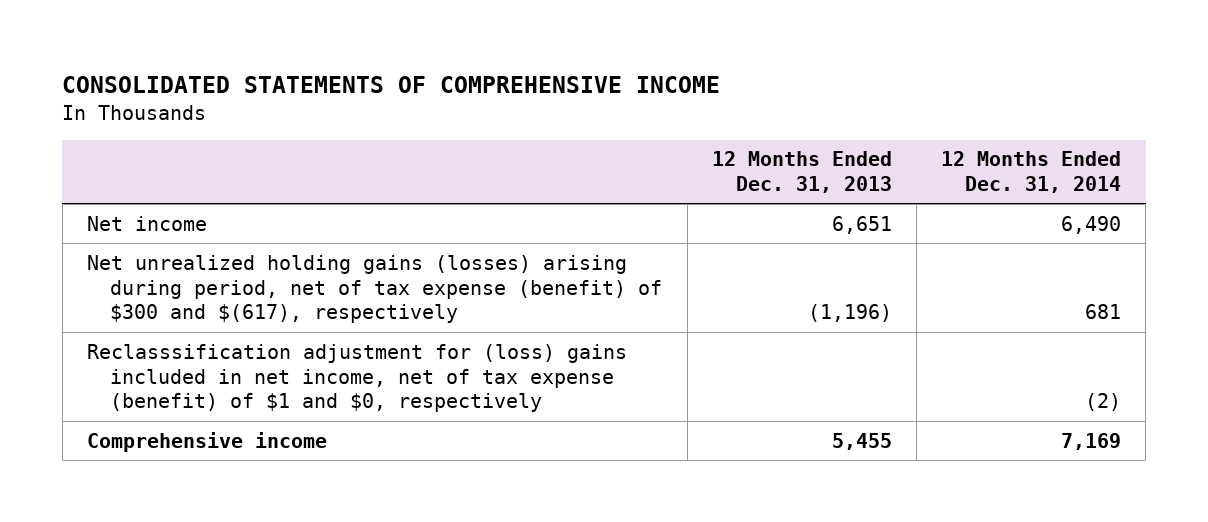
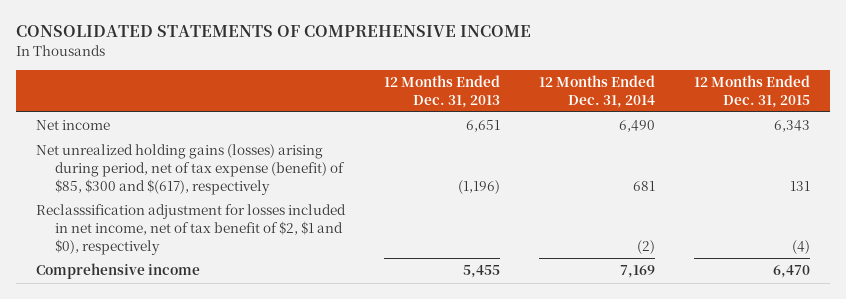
none -> [694,74,811,108] 12 Months Ended Dec. 31, 2015
[86,254,663,324] Net unrealized holding gains (losses) arising during period, net of tax expense (benefit) of $300 and $(617), respectively -> [35,144,346,195] Net unrealized holding gains (losses) arising during period, net of tax expense (benefit) of $85, $300 and $(617), respectively
[86,343,627,413] Reclasssification adjustment for (loss) gains included in net income, net of tax expense (benefit) of $1 and $0, respectively -> [35,204,346,255] Reclasssification adjustment for losses included in net income, net of tax benefit of $2, $1 and $0), respectively

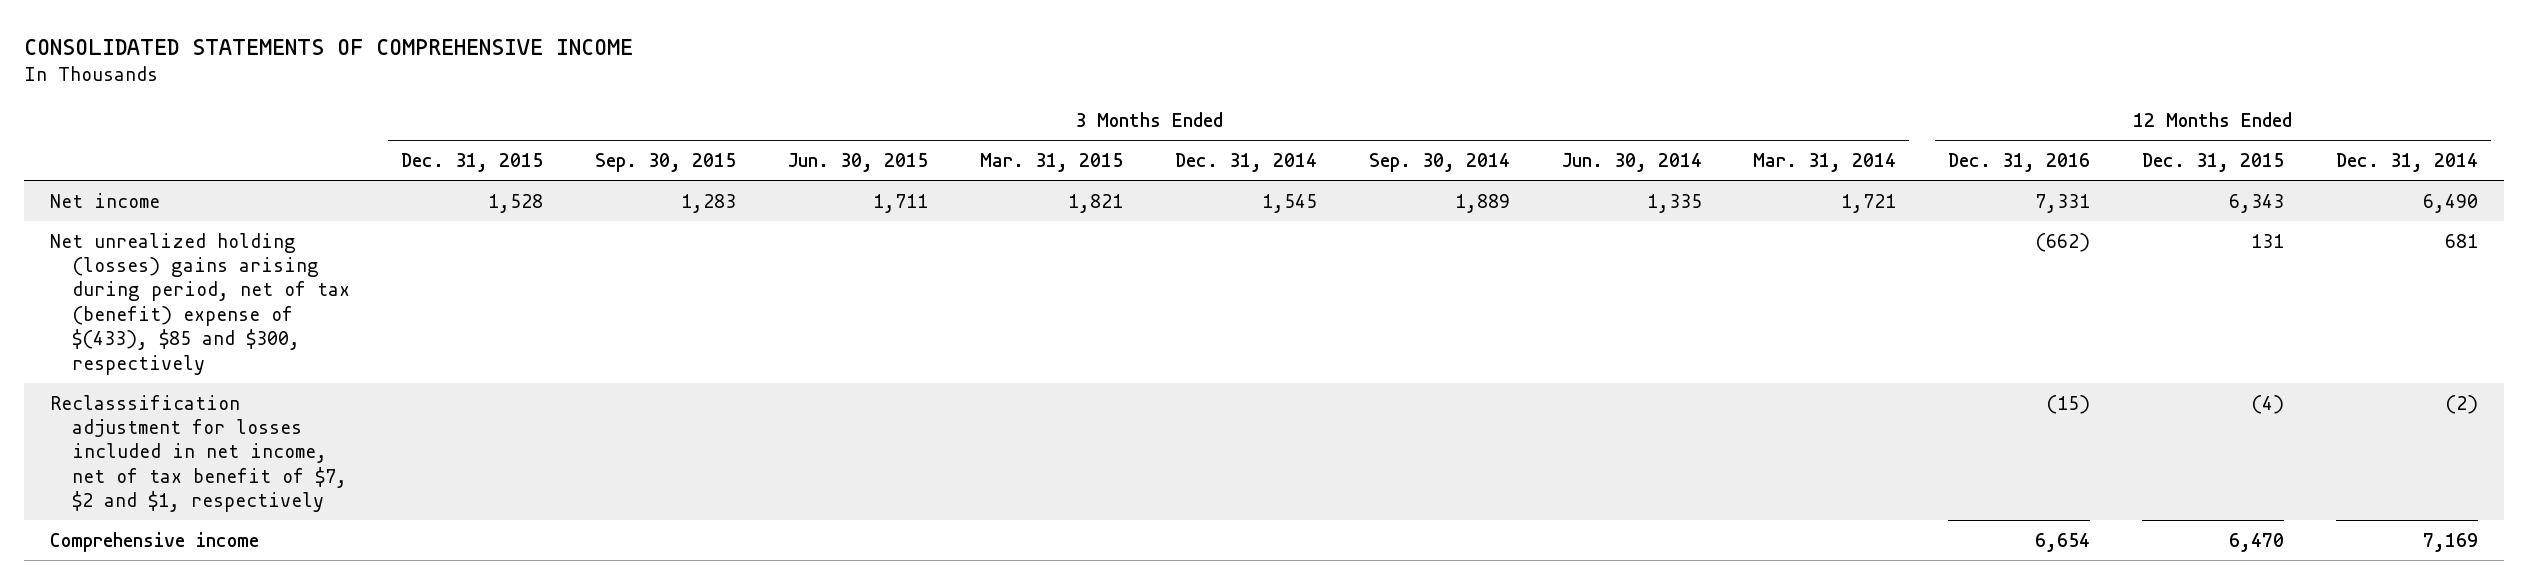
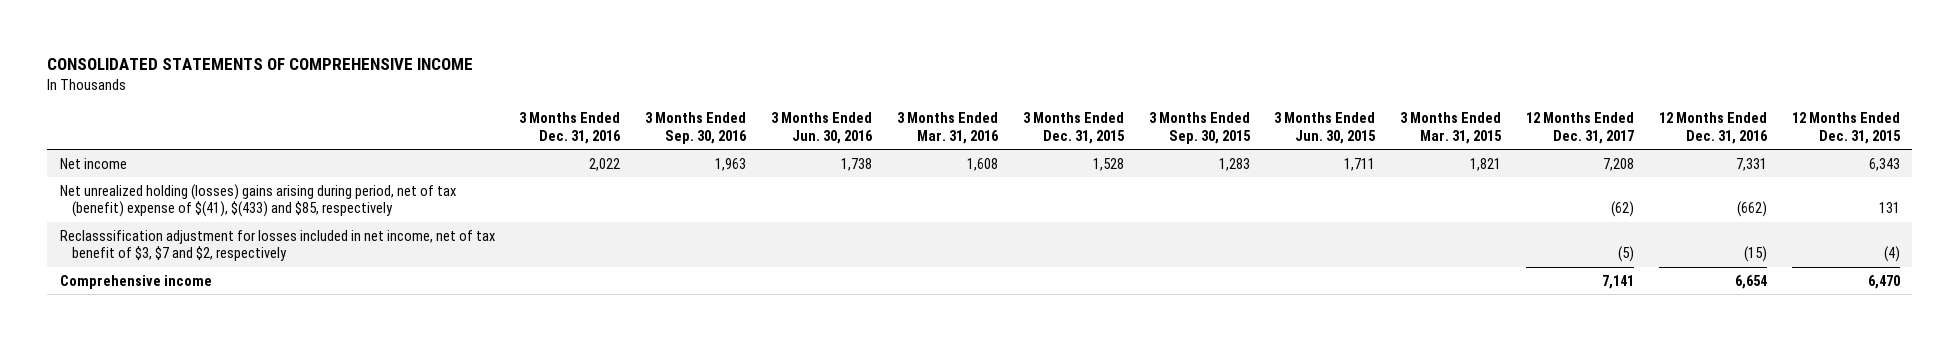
[1174,153,1317,173] Dec. 31, 2014 -> none
[1368,153,1510,173] Sep. 30, 2014 -> none
[1561,153,1702,173] Jun. 30, 2014 -> none
[1753,153,1897,173] Mar. 31, 2014 -> none
[2335,153,2478,173] Dec. 31, 2014 -> none
none -> [519,112,622,144] 3 Months Ended Dec. 31, 2016
none -> [645,112,748,144] 3 Months Ended Sep. 30, 2016
none -> [771,112,874,144] 3 Months Ended Jun. 30, 2016
none -> [896,112,999,144] 3 Months Ended Mar. 31, 2016
none -> [1526,112,1635,144] 12 Months Ended Dec. 31, 2017
[49,232,350,375] Net unrealized holding (losses) gains arising during period, net of tax (benefit) expense of $(433), $85 and $300, respectively -> [59,183,456,218] Net unrealized holding (losses) gains arising during period, net of tax (benefit) expense of $(41), $(433) and $85, respectively
[49,394,347,513] Reclasssification adjustment for losses included in net income, net of tax benefit of $7, $2 and $1, respectively -> [59,229,495,262] Reclasssification adjustment for losses included in net income, net of tax benefit of $3, $7 and $2, respectively

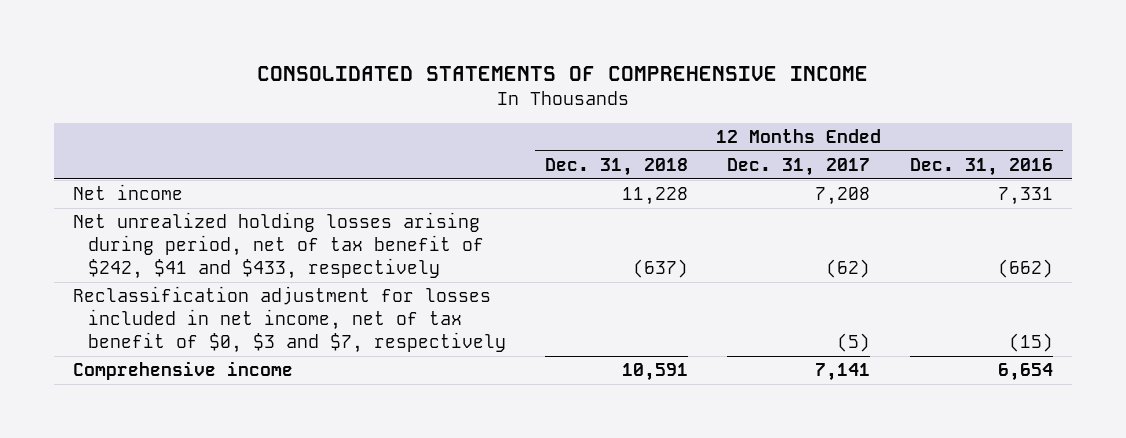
[519,112,622,144] 3 Months Ended Dec. 31, 2016 -> none
[645,112,748,144] 3 Months Ended Sep. 30, 2016 -> none
[771,112,874,144] 3 Months Ended Jun. 30, 2016 -> none
[896,112,999,144] 3 Months Ended Mar. 31, 2016 -> none
[1022,112,1125,144] 3 Months Ended Dec. 31, 2015 -> none
[1148,112,1251,144] 3 Months Ended Sep. 30, 2015 -> none
[1274,112,1377,144] 3 Months Ended Jun. 30, 2015 -> none
[1400,112,1503,144] 3 Months Ended Mar. 31, 2015 -> none
[1791,112,1901,144] 12 Months Ended Dec. 31, 2015 -> none
none -> [545,158,689,177] Dec. 31, 2018
[59,183,456,218] Net unrealized holding (losses) gains arising during period, net of tax (benefit) expense of $(41), $(433) and $85, respectively -> [73,212,484,280] Net unrealized holding losses arising during period, net of tax benefit of $242, $41 and $433, respectively
[59,229,495,262] Reclasssification adjustment for losses included in net income, net of tax benefit of $3, $7 and $2, respectively -> [73,286,506,354] Reclassification adjustment for losses included in net income, net of tax benefit of $0, $3 and $7, respectively

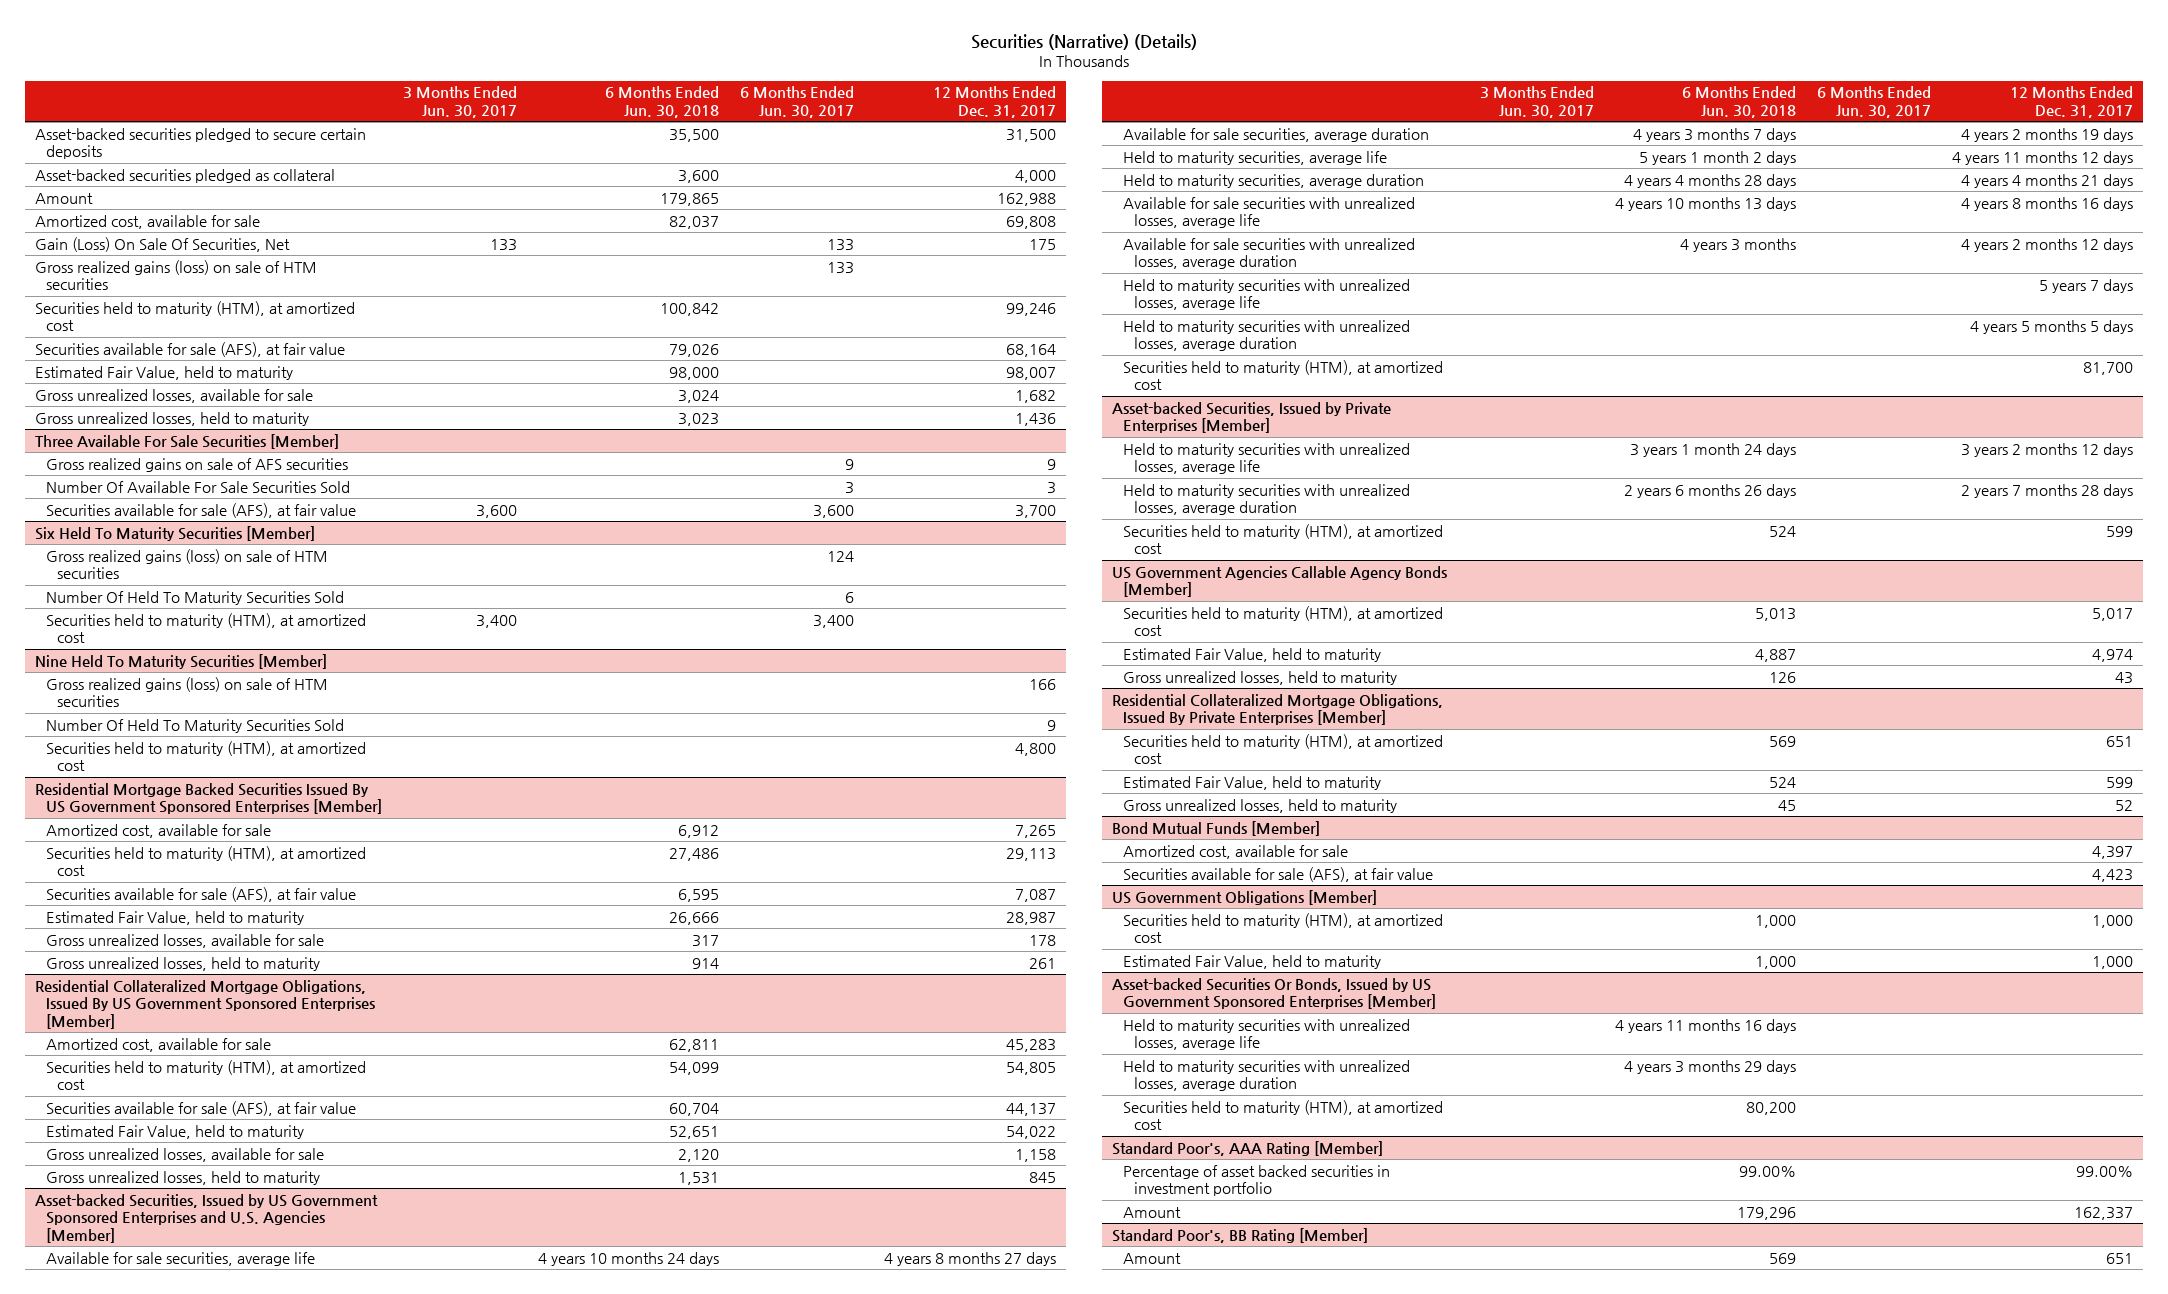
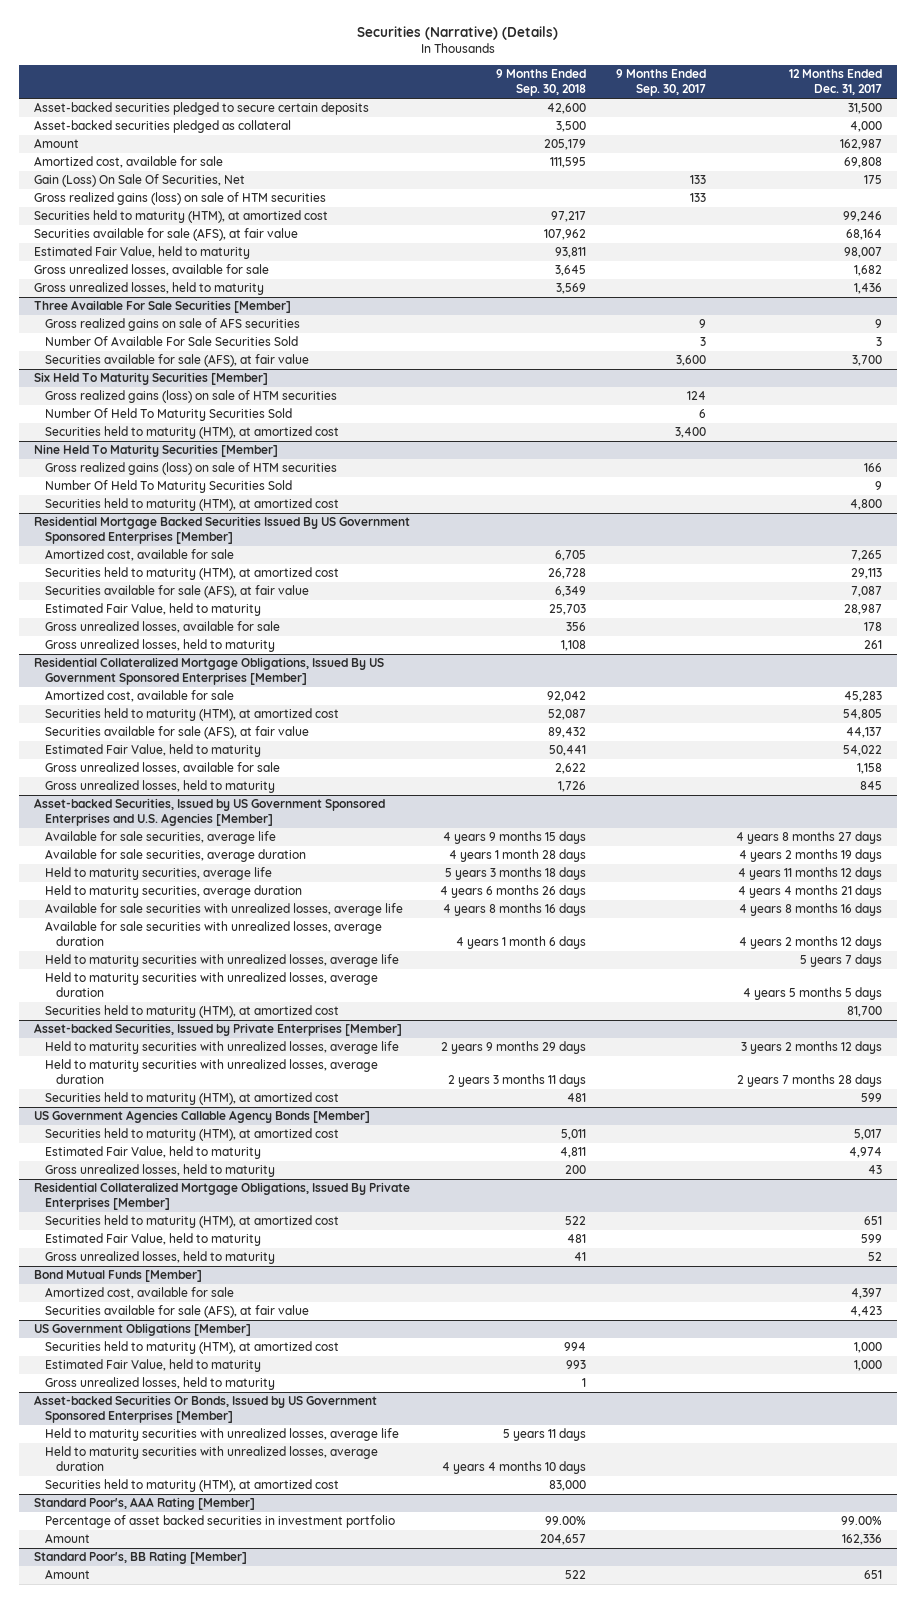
[402,86,517,118] 3 Months Ended Jun. 30, 2017 -> none
[604,86,719,118] 6 Months Ended Jun. 30, 2018 -> none
[739,86,854,118] 6 Months Ended Jun. 30, 2017 -> none
none -> [495,69,586,97] 9 Months Ended Sep. 30, 2018
none -> [615,69,706,97] 9 Months Ended Sep. 30, 2017
[996,192,1056,206] 162,988 -> [839,139,882,151] 162,987
none -> [44,1377,275,1391] Gross unrealized losses, held to maturity
[2073,1206,2133,1220] 162,337 -> [841,1534,882,1546] 162,336

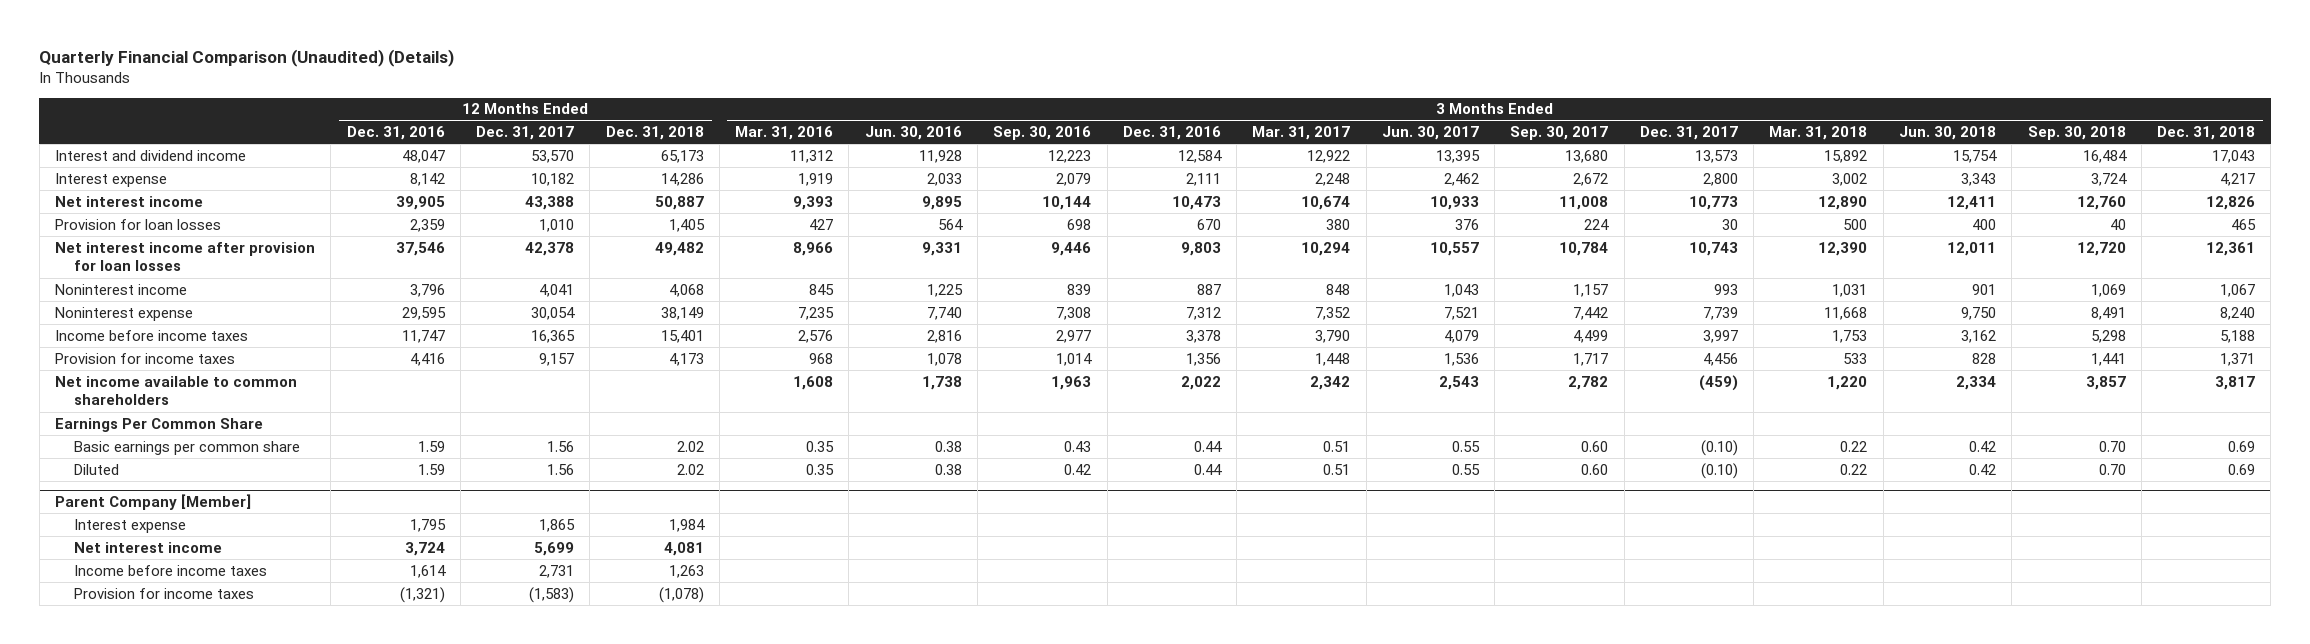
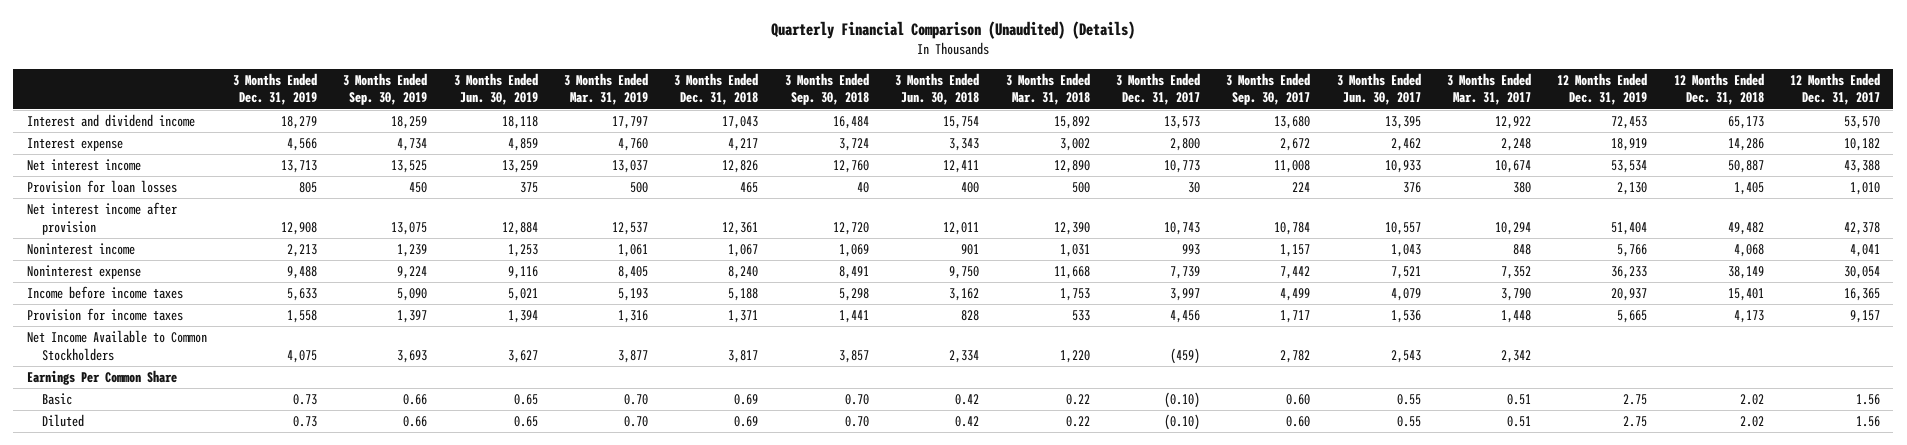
[346,126,445,141] Dec. 31, 2016 -> none
[735,126,834,141] Mar. 31, 2016 -> none
[864,126,962,141] Jun. 30, 2016 -> none
[993,126,1092,141] Sep. 30, 2016 -> none
[1122,126,1221,141] Dec. 31, 2016 -> none
none -> [232,72,317,106] 3 Months Ended Dec. 31, 2019
none -> [343,72,428,106] 3 Months Ended Sep. 30, 2019
none -> [453,72,538,106] 3 Months Ended Jun. 30, 2019
none -> [564,72,649,106] 3 Months Ended Mar. 31, 2019
none -> [1557,72,1648,106] 12 Months Ended Dec. 31, 2019
[55,241,316,272] Net interest income after provision for loan losses -> [26,202,177,235] Net interest income after provision
[55,375,298,406] Net income available to common shareholders -> [26,330,207,361] Net Income Available to Common Stockholders
[73,440,300,455] Basic earnings per common share -> [42,393,73,406] Basic
[55,494,252,511] Parent Company [Member] -> none
[73,518,186,533] Interest expense -> none
[73,541,222,553] Net interest income -> none
[73,564,267,576] Income before income taxes -> none
[73,587,254,599] Provision for income taxes -> none

